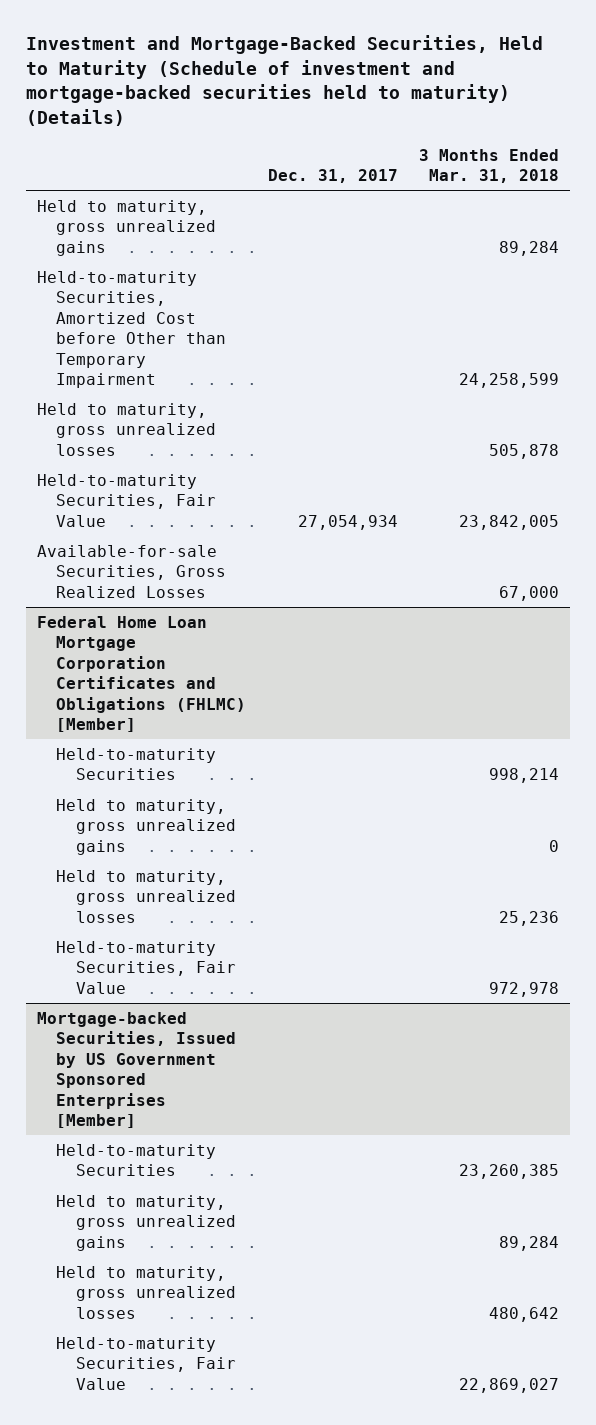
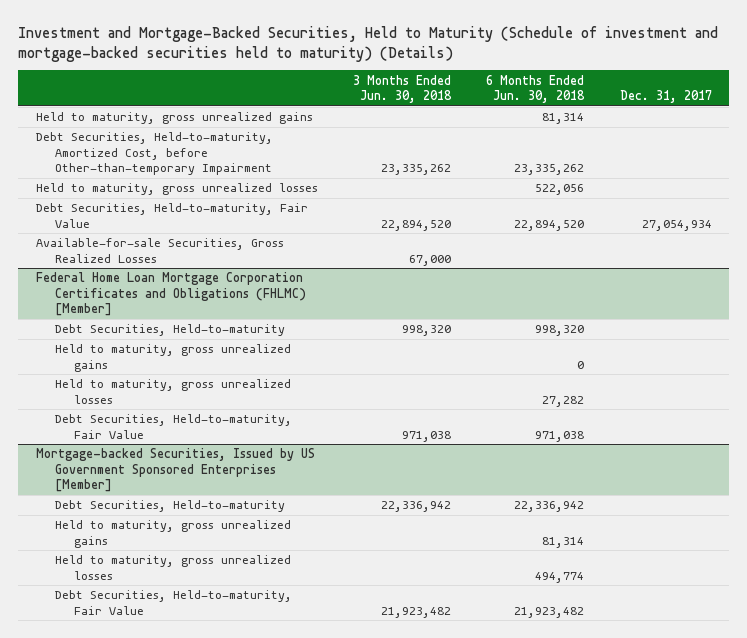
[419,148,560,184] 3 Months Ended Mar. 31, 2018 -> none
none -> [353,74,453,104] 3 Months Ended Jun. 30, 2018
none -> [486,74,586,104] 6 Months Ended Jun. 30, 2018
[36,270,227,389] Held-to-maturity Securities, Amortized Cost before Other than Temporary Impairment -> [35,132,273,176] Debt Securities, Held-to-maturity, Amortized Cost, before Other-than-temporary Impairment
[36,473,217,527] Held-to-maturity Securities, Fair Value -> [35,203,308,228] Debt Securities, Held-to-maturity, Fair Value
[56,747,217,781] Held-to-maturity Securities -> [54,324,285,337] Debt Securities, Held-to-maturity
[56,940,236,994] Held-to-maturity Securities, Fair Value -> [54,414,292,439] Debt Securities, Held-to-maturity, Fair Value
[56,1143,217,1177] Held-to-maturity Securities -> [54,500,285,513] Debt Securities, Held-to-maturity
[56,1336,236,1390] Held-to-maturity Securities, Fair Value -> [54,590,292,615] Debt Securities, Held-to-maturity, Fair Value

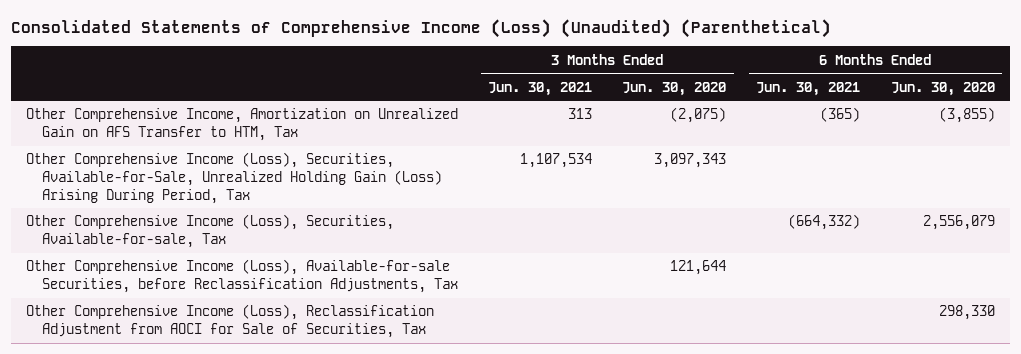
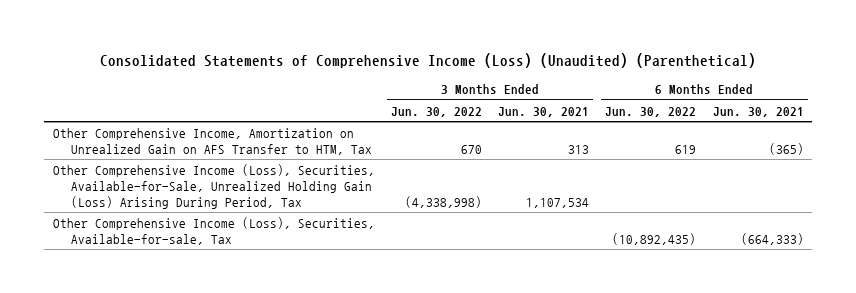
[622,81,727,96] Jun. 30, 2020 -> none
[890,81,995,96] Jun. 30, 2020 -> none
none -> [390,106,482,117] Jun. 30, 2022
none -> [605,106,697,117] Jun. 30, 2022
[26,259,459,293] Other Comprehensive Income (Loss), Available-for-sale Securities, before Reclassification Adjustments, Tax -> none
[26,304,435,338] Other Comprehensive Income (Loss), Reclassification Adjustment from AOCI for Sale of Securities, Tax -> none
[788,214,861,231] (664,332) -> [740,232,804,245] (664,333)

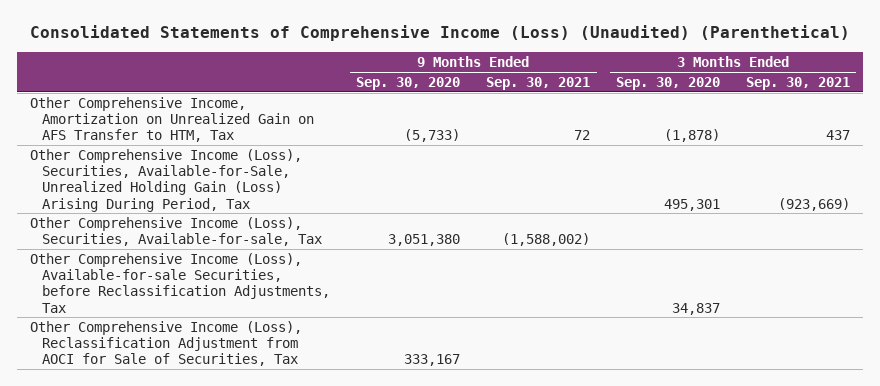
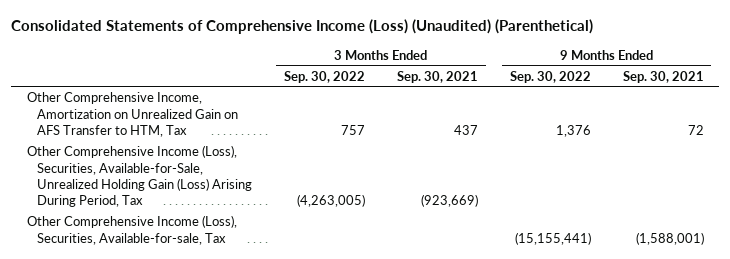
[356,77,461,91] Sep. 30, 2020 -> none
[616,77,721,91] Sep. 30, 2020 -> none
none -> [283,70,365,83] Sep. 30, 2022
none -> [509,70,591,83] Sep. 30, 2022
[29,252,331,313] Other Comprehensive Income (Loss), Available-for-sale Securities, before Reclassification Adjustments, Tax -> none
[29,320,302,367] Other Comprehensive Income (Loss), Reclassification Adjustment from AOCI for Sale of Securities, Tax -> none
[502,233,591,247] (1,588,002) -> [635,231,704,245] (1,588,001)

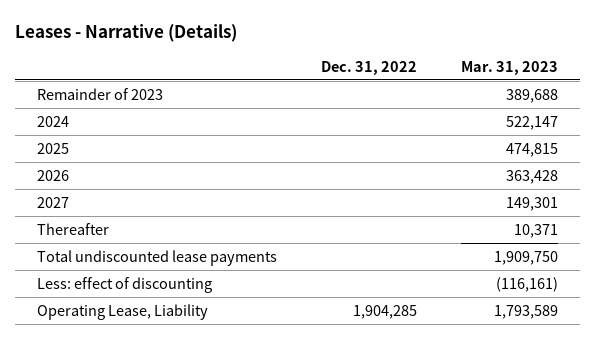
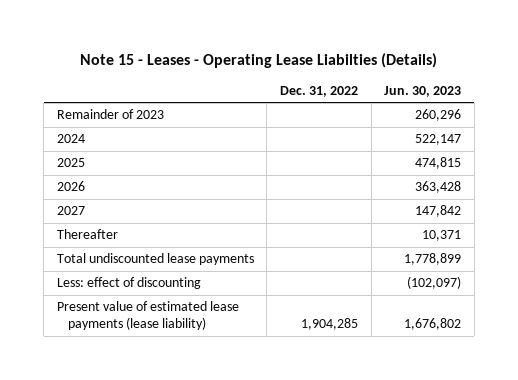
[15,23,238,42] Leases - Narrative (Details) -> [79,52,437,68] Note 15 - Leases - Operating Lease Liabilties (Details)
[461,60,559,75] Mar. 31, 2023 -> none
none -> [384,85,462,97] Jun. 30, 2023
[37,303,209,320] Operating Lease, Liability -> [56,301,239,331] Present value of estimated lease payments (lease liability)

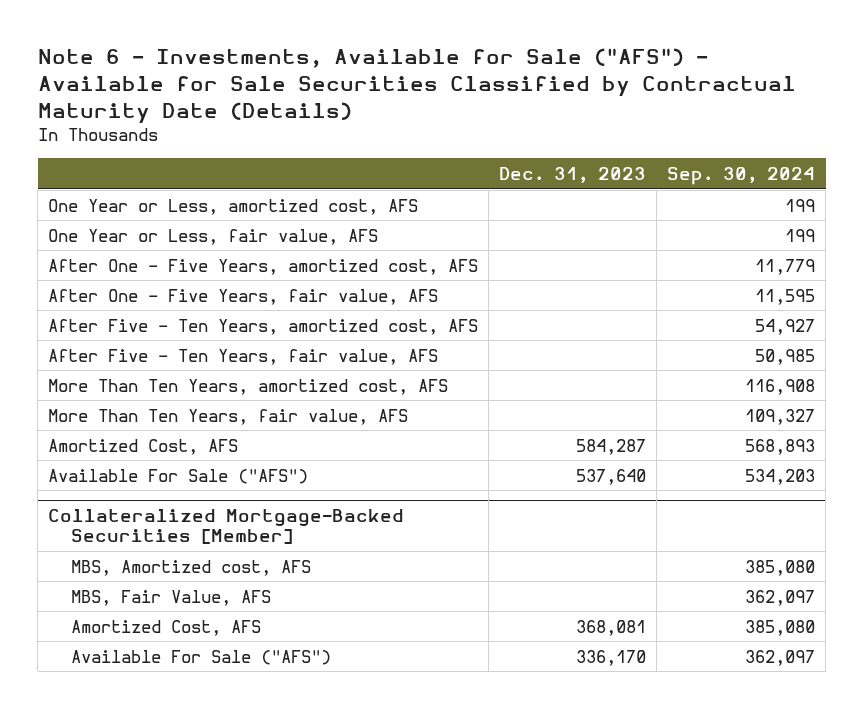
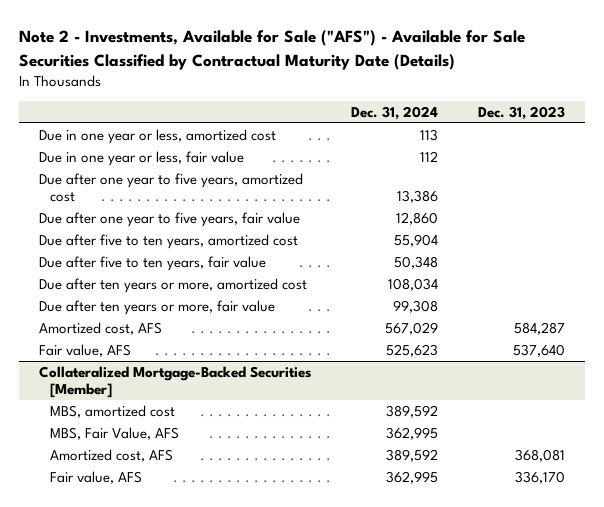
[37,48,796,124] Note 6 - Investments, Available for Sale ("AFS") - Available for Sale Securities Classified by Contractual Maturity Date (Details) -> [19,30,526,70] Note 2 - Investments, Available for Sale ("AFS") - Available for Sale Securities Classified by Contractual Maturity Date (Details)
[667,167,816,186] Sep. 30, 2024 -> none
none -> [351,105,439,120] Dec. 31, 2024
[48,198,419,215] One Year or Less, amortized cost, AFS -> [39,128,277,144] Due in one year or less, amortized cost
[48,228,379,245] One Year or Less, fair value, AFS -> [39,150,245,166] Due in one year or less, fair value
[48,258,479,275] After One - Five Years, amortized cost, AFS -> [39,172,304,203] Due after one year to five years, amortized cost
[48,288,439,305] After One - Five Years, fair value, AFS -> [39,211,301,227] Due after one year to five years, fair value
[48,318,479,335] After Five - Ten Years, amortized cost, AFS -> [39,233,299,249] Due after five to ten years, amortized cost
[48,348,439,365] After Five - Ten Years, fair value, AFS -> [39,255,267,271] Due after five to ten years, fair value
[48,378,449,395] More Than Ten Years, amortized cost, AFS -> [39,277,308,293] Due after ten years or more, amortized cost
[48,408,409,425] More Than Ten Years, fair value, AFS -> [39,299,276,315] Due after ten years or more, fair value
[48,438,239,455] Amortized Cost, AFS -> [39,321,163,335] Amortized cost, AFS
[48,468,309,484] Available For Sale ("AFS") -> [39,343,132,357] Fair value, AFS
[70,559,311,576] MBS, Amortized cost, AFS -> [49,404,175,418] MBS, amortized cost
[70,619,261,636] Amortized Cost, AFS -> [49,448,173,462] Amortized cost, AFS
[70,649,331,665] Available For Sale ("AFS") -> [49,470,142,484] Fair value, AFS

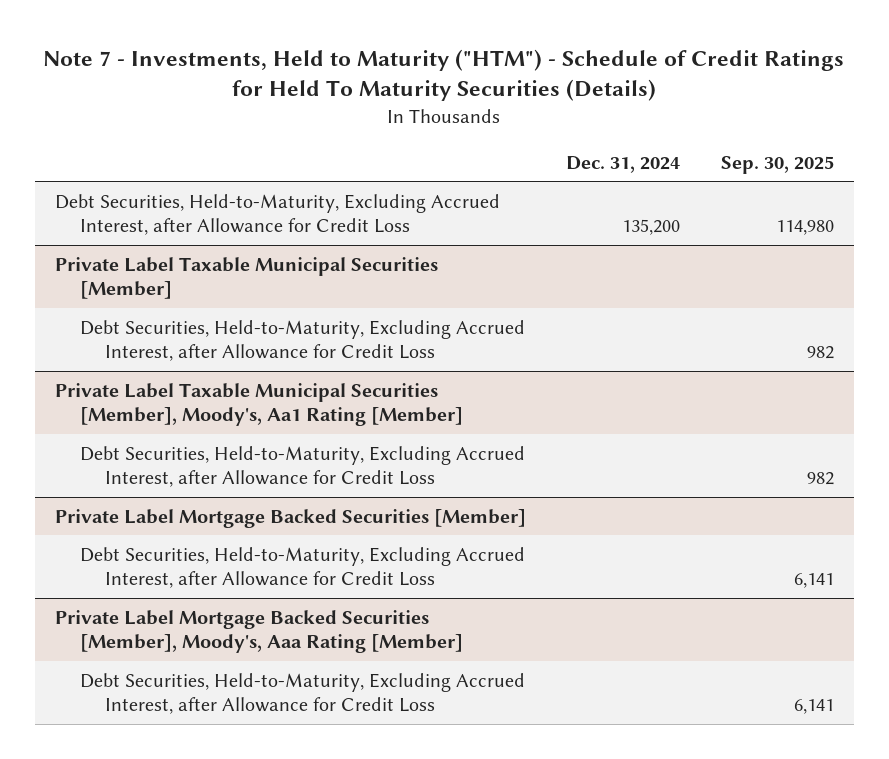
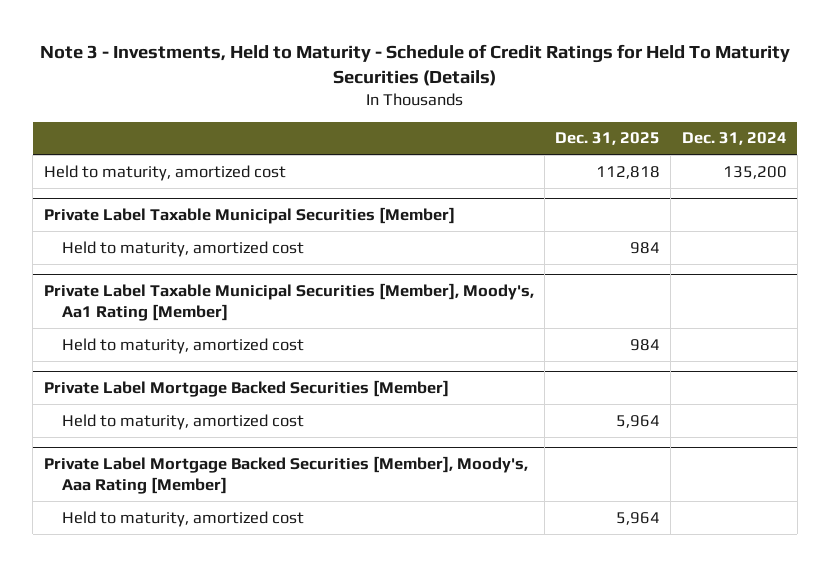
[43,48,845,102] Note 7 - Investments, Held to Maturity ("HTM") - Schedule of Credit Ratings for Held To Maturity Securities (Details) -> [40,44,791,87] Note 3 - Investments, Held to Maturity - Schedule of Credit Ratings for Held To Maturity Securities (Details)
[720,155,834,174] Sep. 30, 2025 -> none
none -> [555,132,661,146] Dec. 31, 2025
[55,193,501,236] Debt Securities, Held-to-Maturity, Excluding Accrued Interest, after Allowance for Credit Loss -> [43,164,286,181] Held to maturity, amortized cost
[79,319,525,362] Debt Securities, Held-to-Maturity, Excluding Accrued Interest, after Allowance for Credit Loss -> [62,240,305,257] Held to maturity, amortized cost
[79,445,525,488] Debt Securities, Held-to-Maturity, Excluding Accrued Interest, after Allowance for Credit Loss -> [62,337,305,354] Held to maturity, amortized cost
[79,546,525,589] Debt Securities, Held-to-Maturity, Excluding Accrued Interest, after Allowance for Credit Loss -> [62,413,305,430] Held to maturity, amortized cost
[79,672,525,715] Debt Securities, Held-to-Maturity, Excluding Accrued Interest, after Allowance for Credit Loss -> [62,510,305,527] Held to maturity, amortized cost

